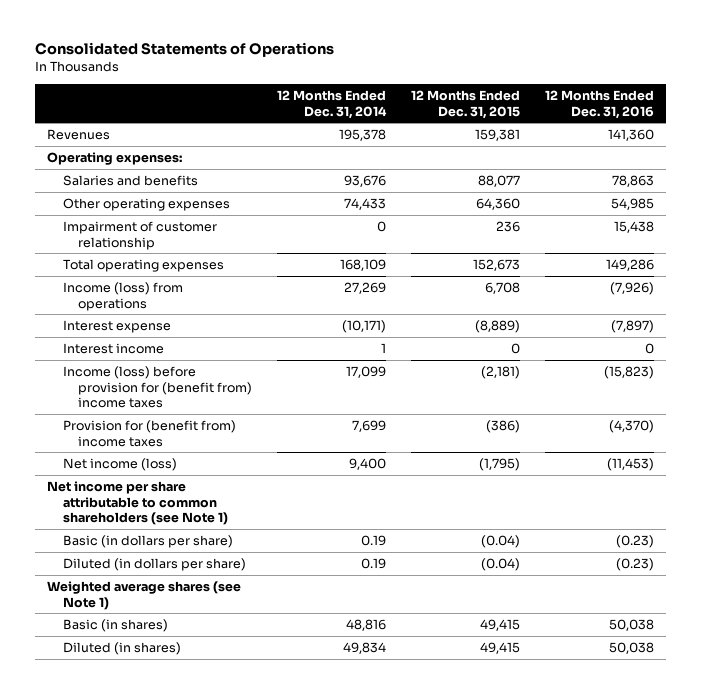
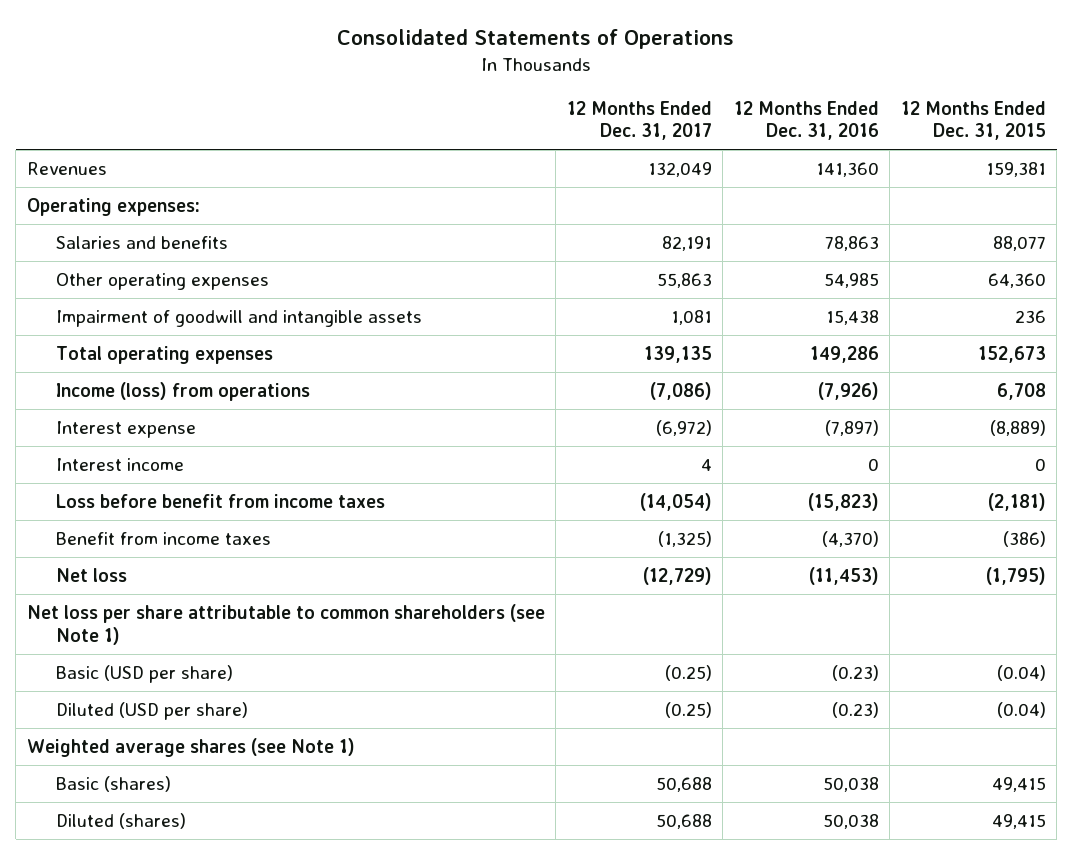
[276,89,387,119] 12 Months Ended Dec. 31, 2014 -> none
none -> [566,100,712,141] 12 Months Ended Dec. 31, 2017
[62,220,217,250] Impairment of customer relationship -> [56,310,423,328] Impairment of goodwill and intangible assets
[62,365,253,409] Income (loss) before provision for (benefit from) income taxes -> [56,494,386,509] Loss before benefit from income taxes
[62,419,236,447] Provision for (benefit from) income taxes -> [56,532,272,546] Benefit from income taxes
[62,457,177,471] Net income (loss) -> [56,568,128,583] Net loss
[47,480,228,526] Net income per share attributable to common shareholders (see Note 1) -> [26,604,545,645] Net loss per share attributable to common shareholders (see Note 1)
[62,534,233,548] Basic (in dollars per share) -> [56,665,234,684] Basic (USD per share)
[62,557,246,571] Diluted (in dollars per share) -> [56,702,249,721] Diluted (USD per share)
[62,618,168,632] Basic (in shares) -> [56,776,172,793] Basic (shares)
[62,641,181,655] Diluted (in shares) -> [56,813,187,830] Diluted (shares)

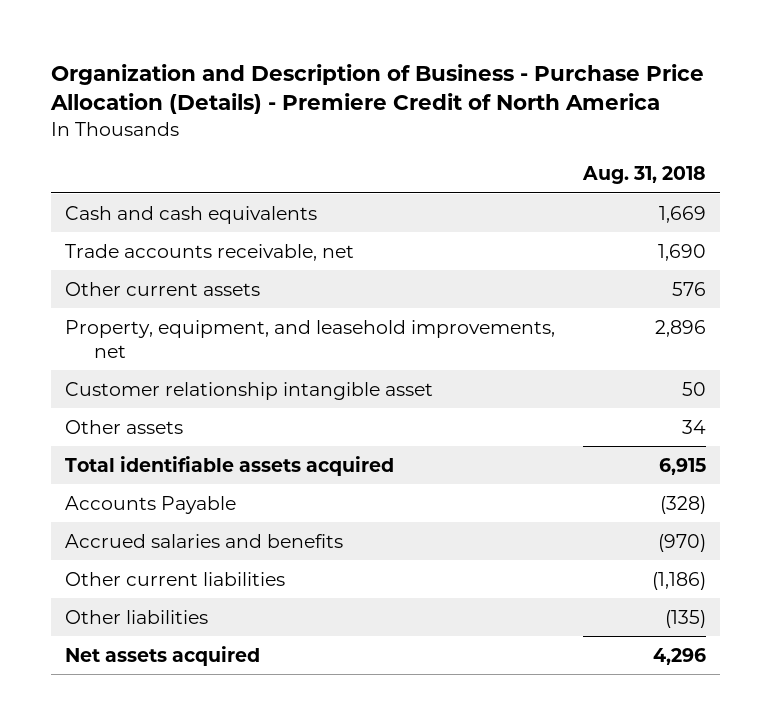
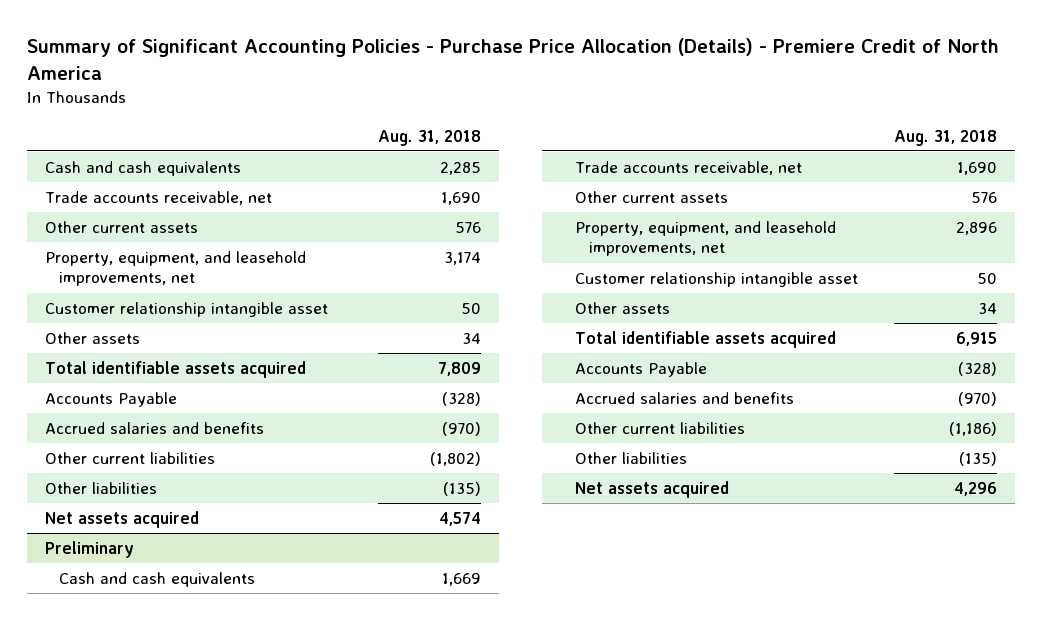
[50,63,705,115] Organization and Description of Business - Purchase Price Allocation (Details) - Premiere Credit of North America -> [26,38,999,81] Summary of Significant Accounting Policies - Purchase Price Allocation (Details) - Premiere Credit of North America
none -> [44,160,241,176] Cash and cash equivalents
none -> [44,190,272,205] Trade accounts receivable, net
none -> [44,220,198,233] Other current assets
none -> [44,250,306,287] Property, equipment, and leasehold improvements, net
none -> [44,301,328,317] Customer relationship intangible asset
none -> [44,331,140,344] Other assets
none -> [44,360,306,378] Total identifiable assets acquired
none -> [44,391,177,407] Accounts Payable
none -> [44,421,264,434] Accrued salaries and benefits
none -> [44,451,215,464] Other current liabilities
none -> [44,481,157,494] Other liabilities
none -> [44,510,199,528] Net assets acquired
none -> [44,540,134,558] Preliminary

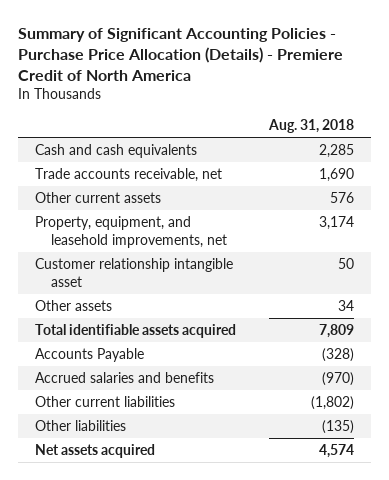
[44,540,134,558] Preliminary -> none
[59,571,256,587] Cash and cash equivalents -> none
[574,160,802,175] Trade accounts receivable, net -> none
[574,190,728,203] Other current assets -> none
[574,220,836,257] Property, equipment, and leasehold improvements, net -> none
[574,271,858,287] Customer relationship intangible asset -> none
[574,301,670,314] Other assets -> none
[574,330,836,348] Total identifiable assets acquired -> none
[574,361,707,377] Accounts Payable -> none
[574,391,794,404] Accrued salaries and benefits -> none
[574,421,745,434] Other current liabilities -> none
[574,451,687,464] Other liabilities -> none
[574,480,729,498] Net assets acquired -> none

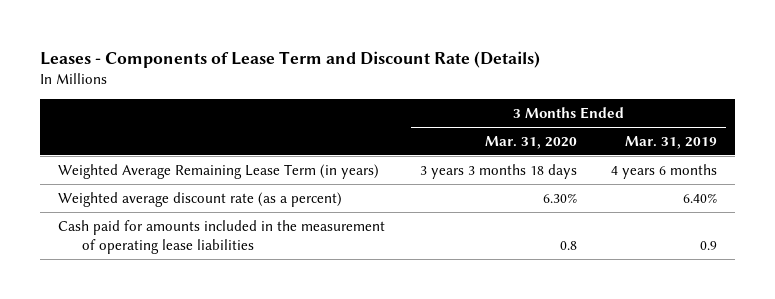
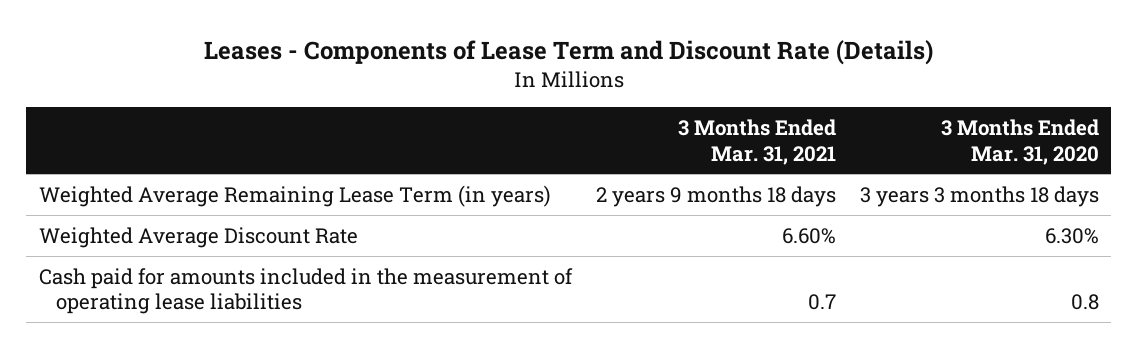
[625,135,718,149] Mar. 31, 2019 -> none
none -> [677,119,836,165] 3 Months Ended Mar. 31, 2021
[57,191,342,207] Weighted average discount rate (as a percent) -> [38,226,358,248] Weighted Average Discount Rate

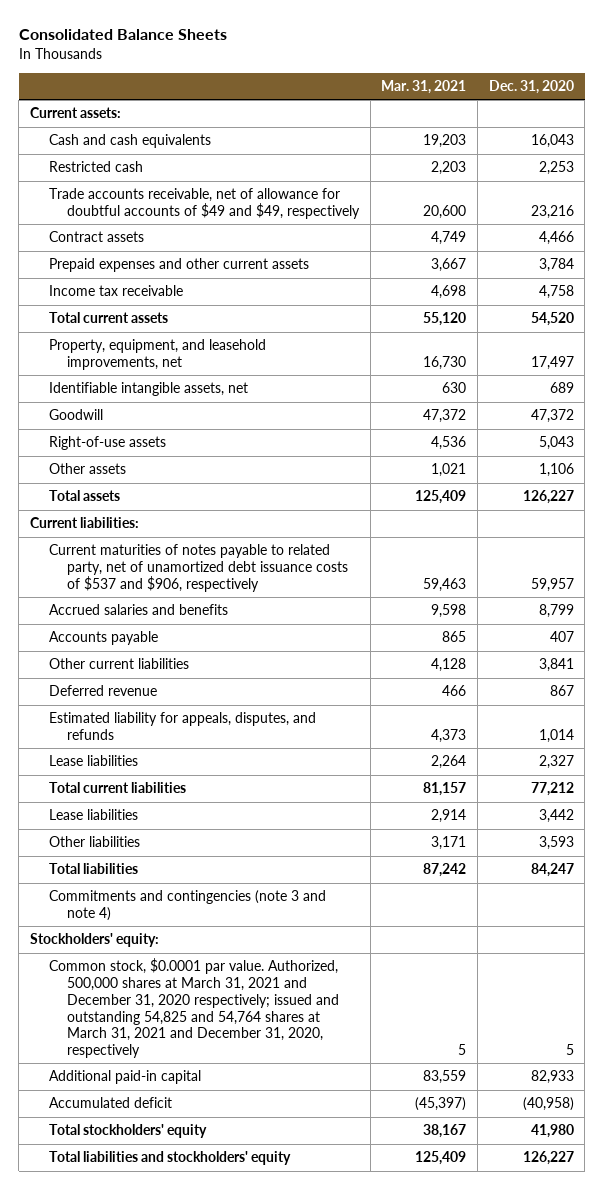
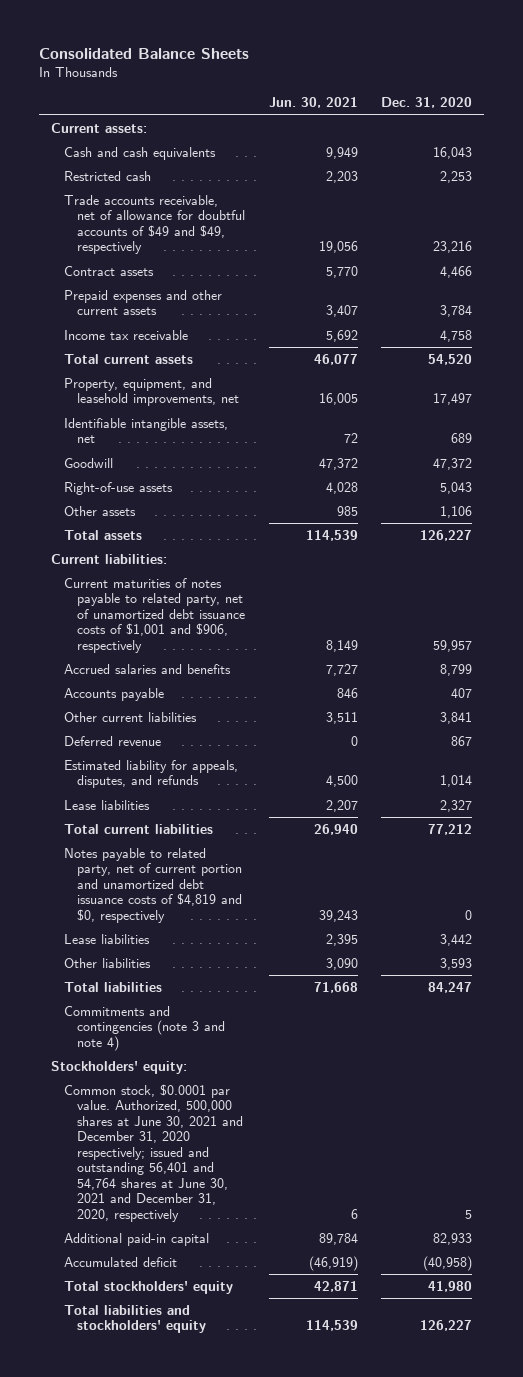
[381,79,467,94] Mar. 31, 2021 -> none
none -> [268,97,358,109] Jun. 30, 2021
[48,544,349,592] Current maturities of notes payable to related party, net of unamortized debt issuance costs of $537 and $906, respectively -> [63,577,245,653] Current maturities of notes payable to related party, net of unamortized debt issuance costs of $1,001 and $906, respectively
none -> [63,847,242,923] Notes payable to related party, net of current portion and unamortized debt issuance costs of $4,819 and $0, respectively
[48,958,340,1059] Common stock, $0.0001 par value. Authorized, 500,000 shares at March 31, 2021 and December 31, 2020 respectively; issued and outstanding 54,825 and 54,764 shares at March 31, 2021 and December 31, 2020, respectively -> [63,1083,243,1222] Common stock, $0.0001 par value. Authorized, 500,000 shares at June 30, 2021 and December 31, 2020 respectively; issued and outstanding 56,401 and 54,764 shares at June 30, 2021 and December 31, 2020, respectively

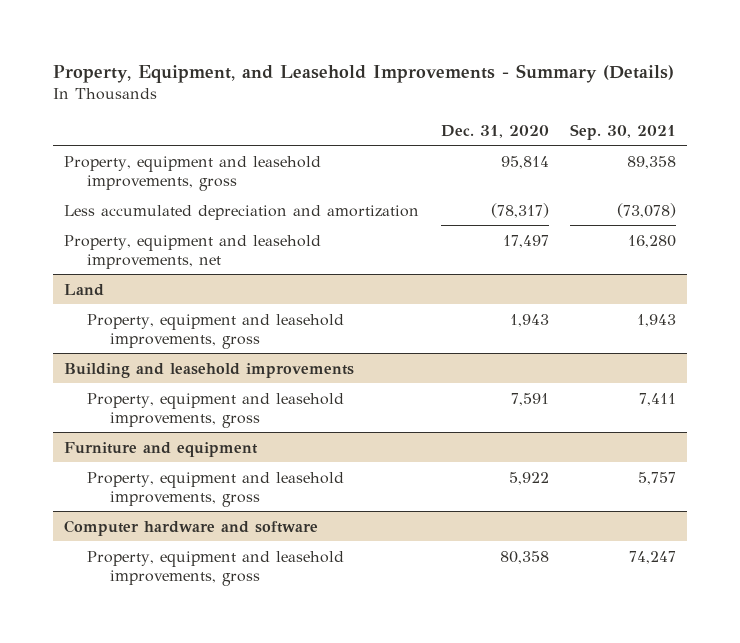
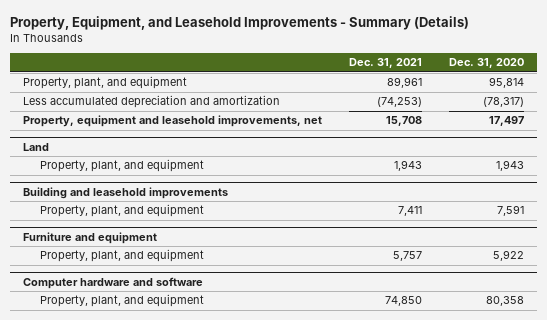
[570,123,677,140] Sep. 30, 2021 -> none
none -> [349,58,423,69] Dec. 31, 2021
[64,155,322,191] Property, equipment and leasehold improvements, gross -> [23,76,188,90] Property, plant, and equipment
[87,313,345,349] Property, equipment and leasehold improvements, gross -> [39,159,204,173] Property, plant, and equipment
[87,392,345,428] Property, equipment and leasehold improvements, gross -> [39,204,204,218] Property, plant, and equipment
[87,471,345,507] Property, equipment and leasehold improvements, gross -> [39,249,204,263] Property, plant, and equipment
[87,550,345,586] Property, equipment and leasehold improvements, gross -> [39,294,204,308] Property, plant, and equipment

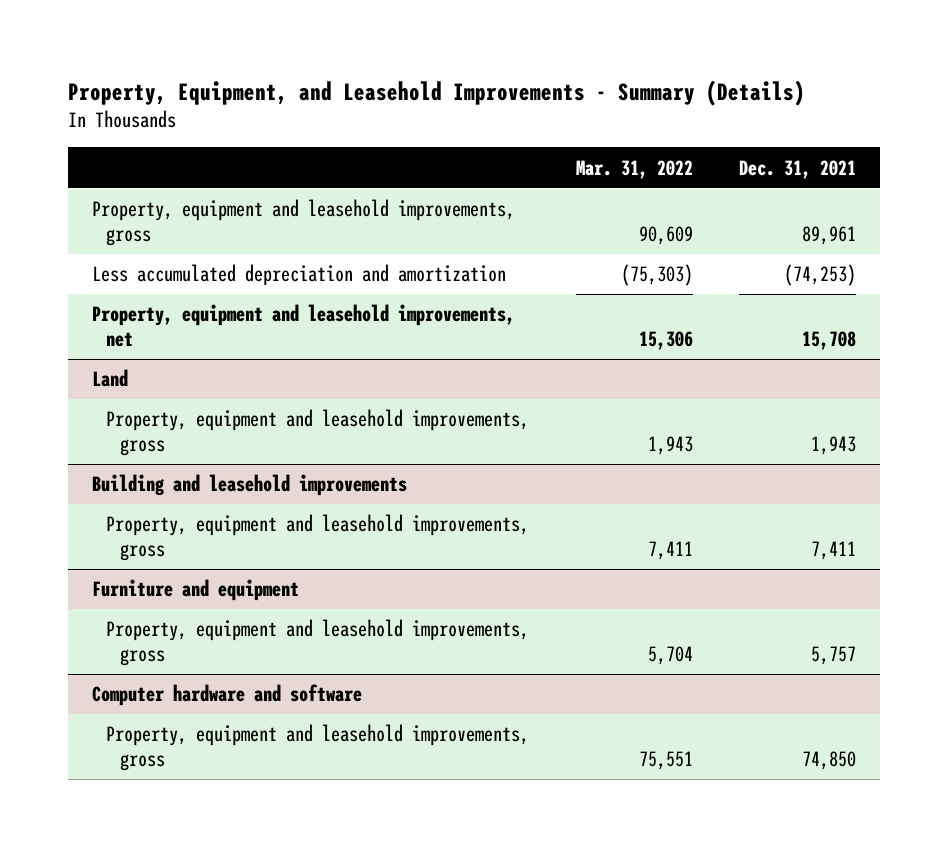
[448,58,524,69] Dec. 31, 2020 -> none
none -> [575,159,693,179] Mar. 31, 2022
[23,76,188,90] Property, plant, and equipment -> [91,199,515,247] Property, equipment and leasehold improvements, gross
[39,159,204,173] Property, plant, and equipment -> [105,409,529,457] Property, equipment and leasehold improvements, gross
[39,204,204,218] Property, plant, and equipment -> [105,514,529,562] Property, equipment and leasehold improvements, gross
[39,249,204,263] Property, plant, and equipment -> [105,619,529,667] Property, equipment and leasehold improvements, gross
[39,294,204,308] Property, plant, and equipment -> [105,724,529,772] Property, equipment and leasehold improvements, gross

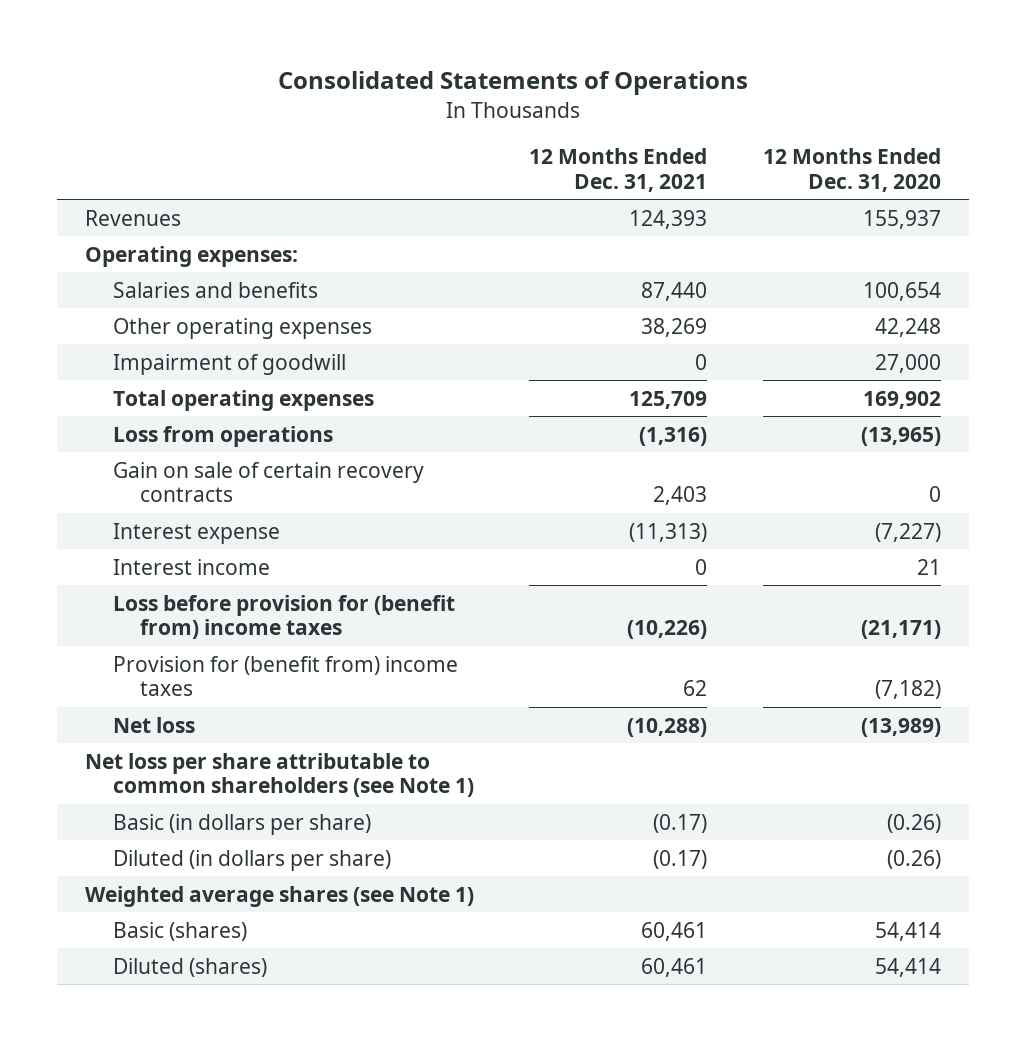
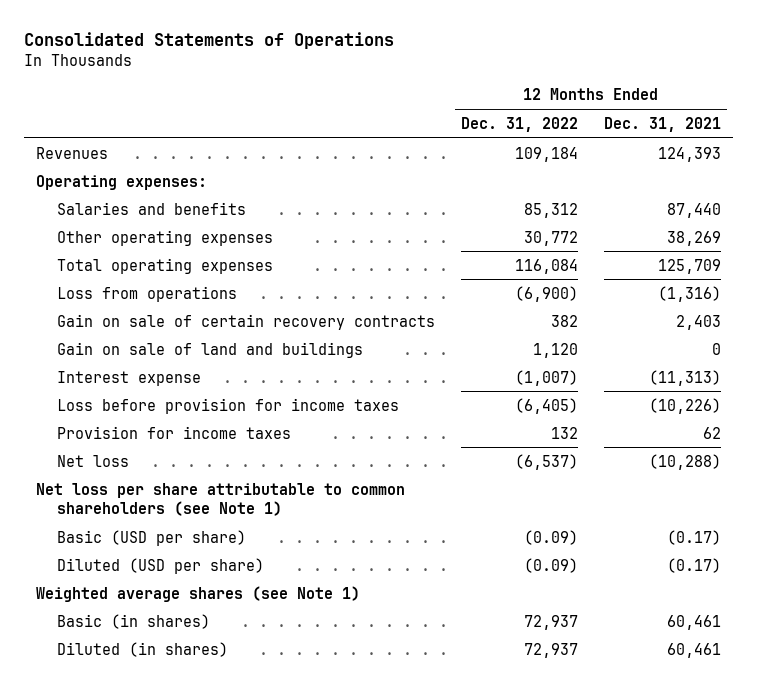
[762,147,941,192] 12 Months Ended Dec. 31, 2020 -> none
none -> [460,116,578,132] Dec. 31, 2022
[112,353,346,375] Impairment of goodwill -> none
none -> [57,341,364,358] Gain on sale of land and buildings
[112,558,270,575] Interest income -> none
[112,594,455,640] Loss before provision for (benefit from) income taxes -> [57,397,400,414] Loss before provision for income taxes
[112,655,458,697] Provision for (benefit from) income taxes -> [57,425,292,439] Provision for income taxes
[112,813,371,835] Basic (in dollars per share) -> [57,529,247,546] Basic (USD per share)
[112,849,391,871] Diluted (in dollars per share) -> [57,557,265,574] Diluted (USD per share)
[112,921,247,941] Basic (shares) -> [57,613,211,629] Basic (in shares)
[112,957,267,977] Diluted (shares) -> [57,641,229,657] Diluted (in shares)

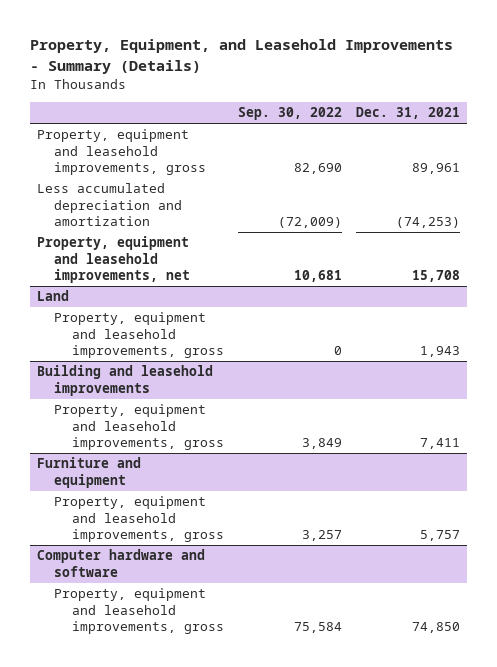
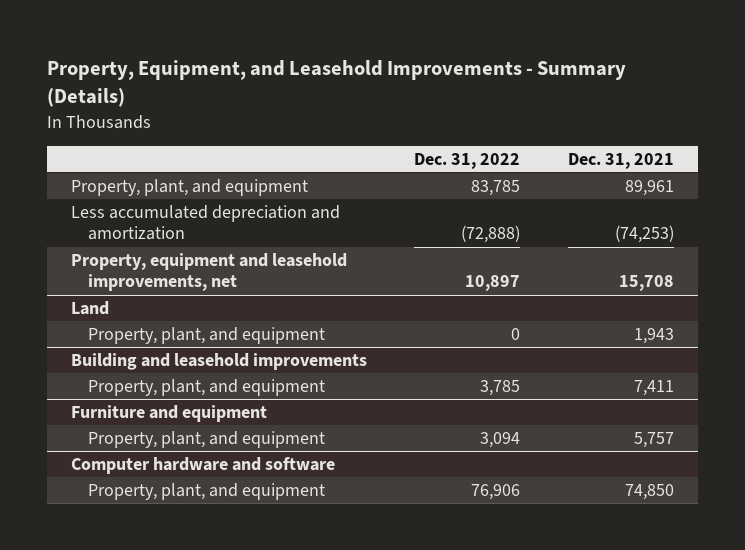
[237,107,342,121] Sep. 30, 2022 -> none
none -> [414,152,521,169] Dec. 31, 2022
[37,129,207,175] Property, equipment and leasehold improvements, gross -> [70,179,308,197] Property, plant, and equipment
[54,312,224,358] Property, equipment and leasehold improvements, gross -> [87,327,325,345] Property, plant, and equipment
[54,404,224,450] Property, equipment and leasehold improvements, gross -> [87,379,325,397] Property, plant, and equipment
[54,496,224,542] Property, equipment and leasehold improvements, gross -> [87,431,325,449] Property, plant, and equipment
[54,588,224,634] Property, equipment and leasehold improvements, gross -> [87,483,325,501] Property, plant, and equipment

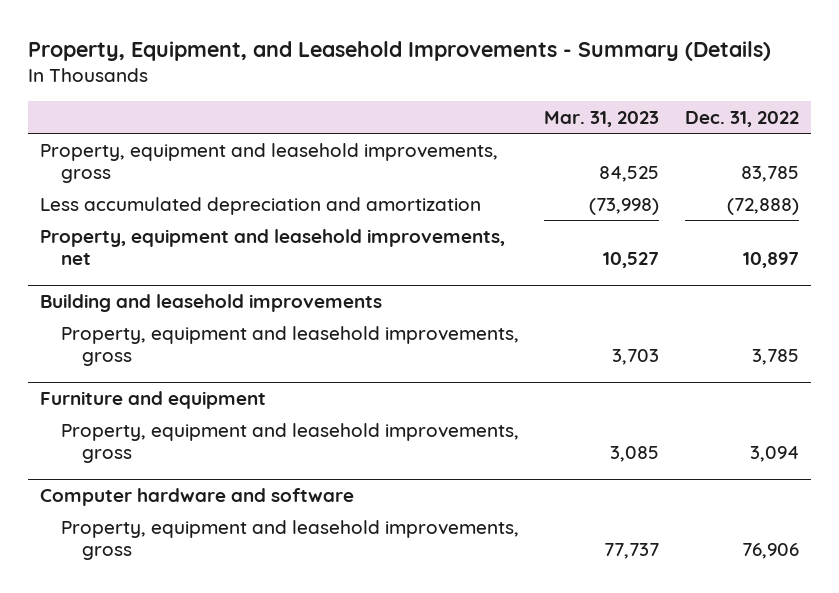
[567,152,674,169] Dec. 31, 2021 -> none
none -> [544,110,660,127] Mar. 31, 2023
[70,179,308,197] Property, plant, and equipment -> [40,142,499,183] Property, equipment and leasehold improvements, gross
[70,301,109,316] Land -> none
[87,327,325,345] Property, plant, and equipment -> none
[87,379,325,397] Property, plant, and equipment -> [60,325,519,366] Property, equipment and leasehold improvements, gross
[87,431,325,449] Property, plant, and equipment -> [60,422,519,463] Property, equipment and leasehold improvements, gross
[87,483,325,501] Property, plant, and equipment -> [60,519,519,560] Property, equipment and leasehold improvements, gross

